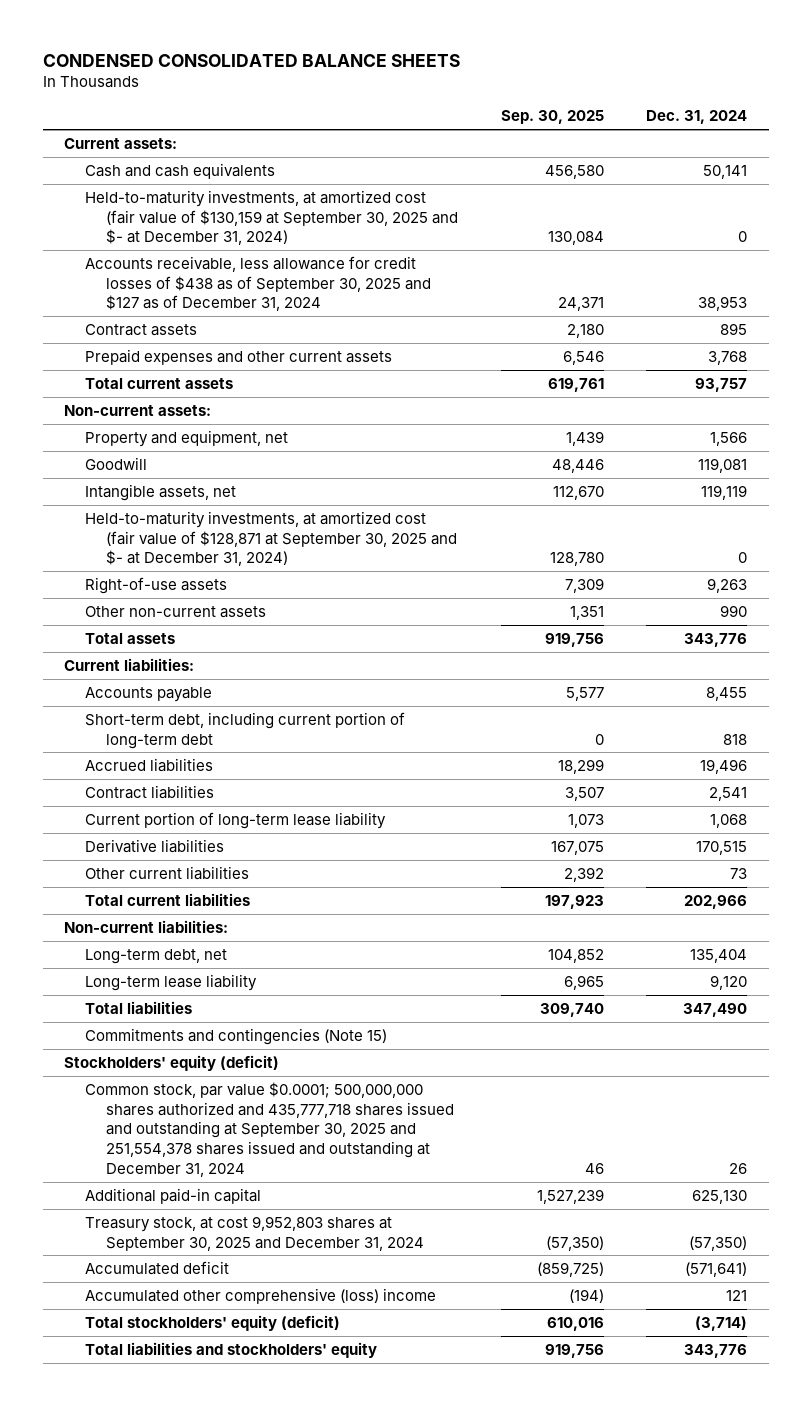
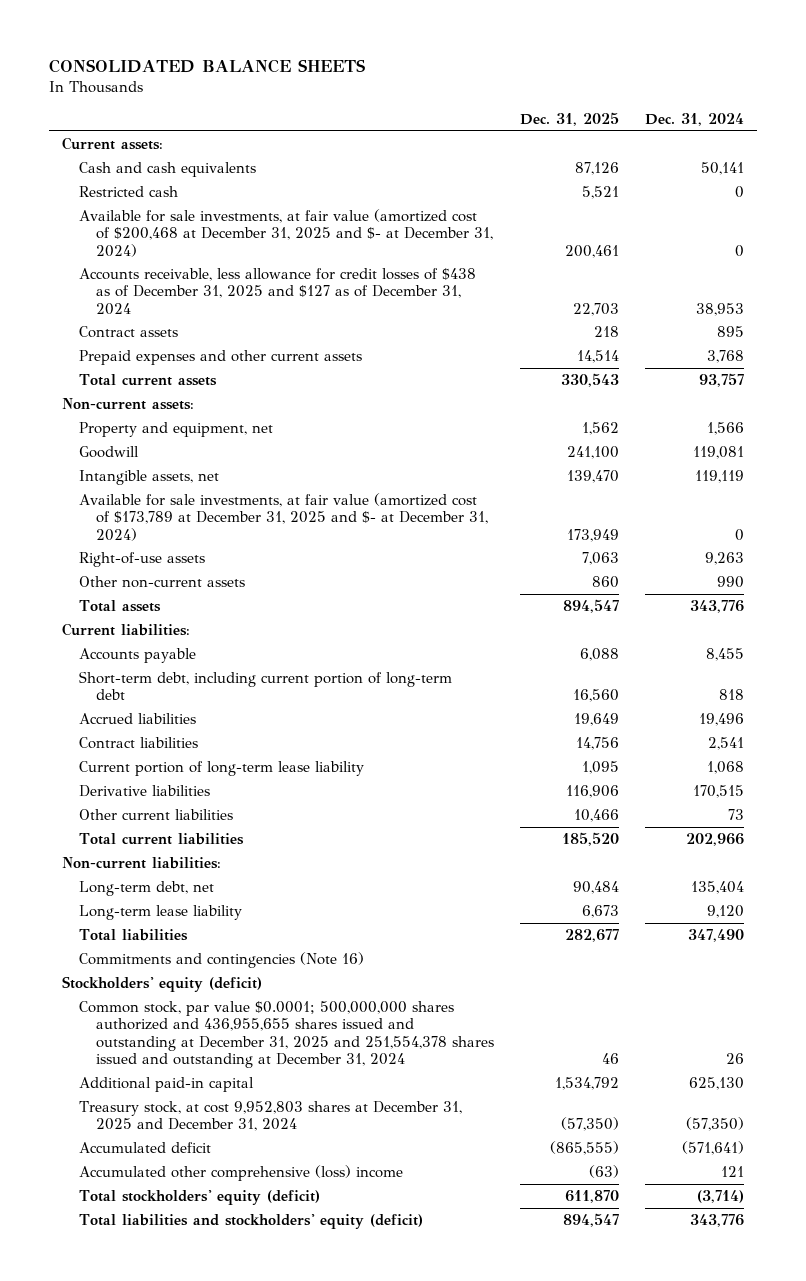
[42,53,460,67] CONDENSED CONSOLIDATED BALANCE SHEETS -> [49,59,366,74] CONSOLIDATED BALANCE SHEETS
[500,110,604,125] Sep. 30, 2025 -> none
none -> [520,112,620,127] Dec. 31, 2025
none -> [79,185,179,197] Restricted cash
[85,189,458,246] Held-to-maturity investments, at amortized cost (fair value of $130,159 at September 30, 2025 and $- at December 31, 2024) -> [79,208,494,257] Available for sale investments, at fair value (amortized cost of $200,468 at December 31, 2025 and $- at December 31, 2024)
[85,255,431,312] Accounts receivable, less allowance for credit losses of $438 as of September 30, 2025 and $127 as of December 31, 2024 -> [79,267,477,315] Accounts receivable, less allowance for credit losses of $438 as of December 31, 2025 and $127 as of December 31, 2024
[85,510,457,567] Held-to-maturity investments, at amortized cost (fair value of $128,871 at September 30, 2025 and $- at December 31, 2024) -> [79,492,489,541] Available for sale investments, at fair value (amortized cost of $173,789 at December 31, 2025 and $- at December 31, 2024)
[85,1027,388,1045] Commitments and contingencies (Note 15) -> [79,951,365,968] Commitments and contingencies (Note 16)
[85,1081,454,1177] Common stock, par value $0.0001; 500,000,000 shares authorized and 435,777,718 shares issued and outstanding at September 30, 2025 and 251,554,378 shares issued and outstanding at December 31, 2024 -> [79,1000,495,1068] Common stock, par value $0.0001; 500,000,000 shares authorized and 436,955,655 shares issued and outstanding at December 31, 2025 and 251,554,378 shares issued and outstanding at December 31, 2024
[85,1215,424,1251] Treasury stock, at cost 9,952,803 shares at September 30, 2025 and December 31, 2024 -> [79,1100,463,1132] Treasury stock, at cost 9,952,803 shares at December 31, 2025 and December 31, 2024
[85,1341,378,1358] Total liabilities and stockholders' equity -> [79,1213,424,1229] Total liabilities and stockholders' equity (deficit)

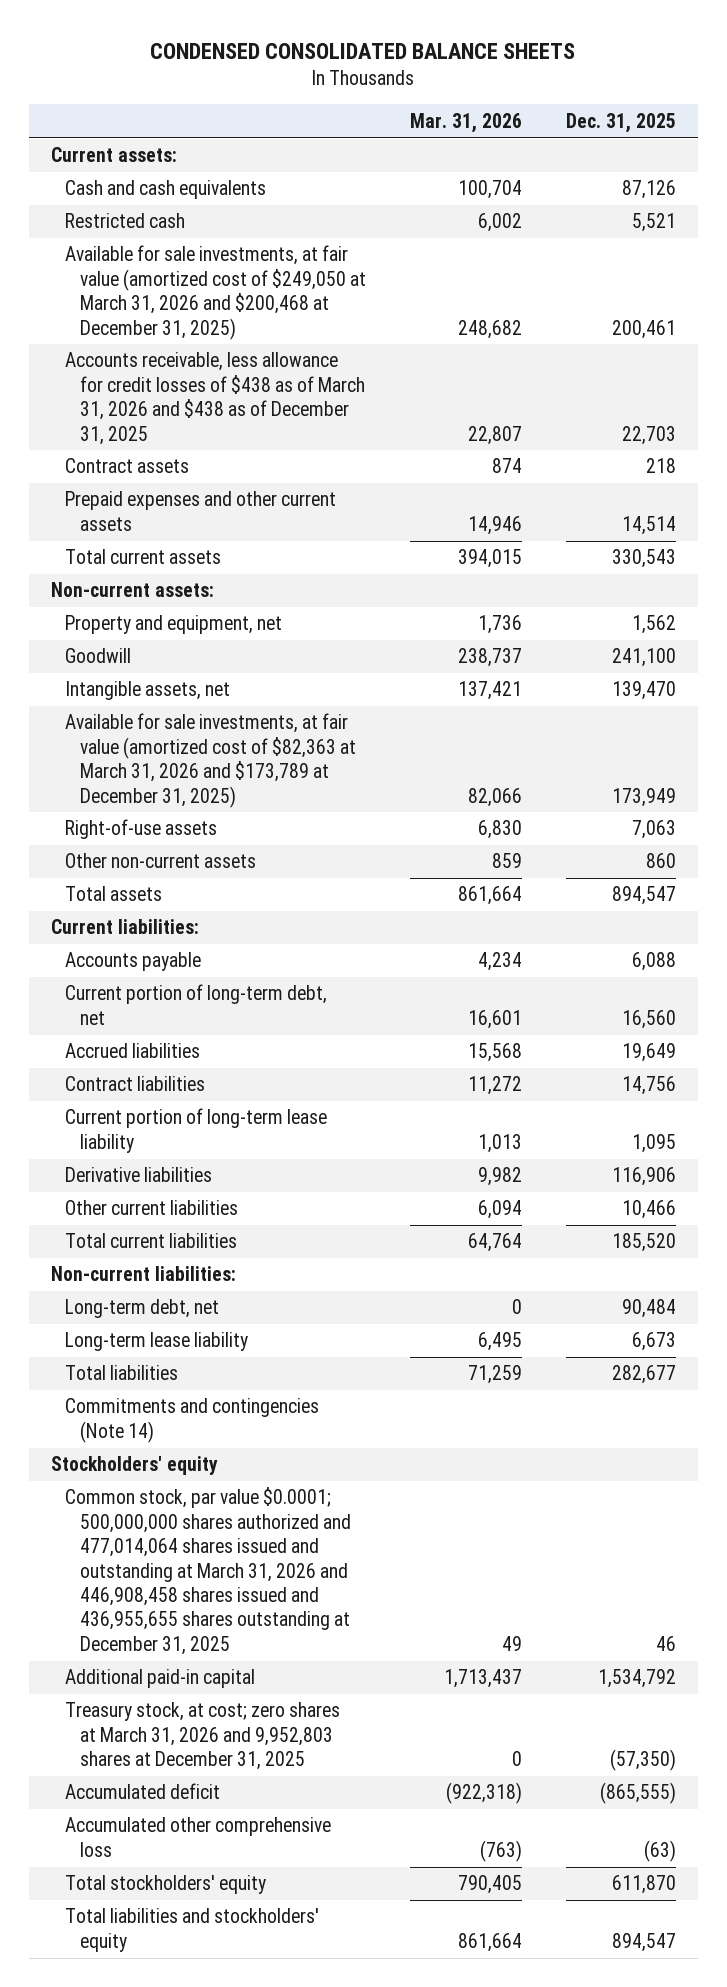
[49,59,366,74] CONSOLIDATED BALANCE SHEETS -> [150,42,576,59] CONDENSED CONSOLIDATED BALANCE SHEETS
[645,113,745,127] Dec. 31, 2024 -> none
none -> [409,112,522,133] Mar. 31, 2026
[79,208,494,257] Available for sale investments, at fair value (amortized cost of $200,468 at December 31, 2025 and $- at December 31, 2024) -> [65,245,366,340] Available for sale investments, at fair value (amortized cost of $249,050 at March 31, 2026 and $200,468 at December 31, 2025)
[79,267,477,315] Accounts receivable, less allowance for credit losses of $438 as of December 31, 2025 and $127 as of December 31, 2024 -> [65,352,365,445] Accounts receivable, less allowance for credit losses of $438 as of March 31, 2026 and $438 as of December 31, 2025
[79,492,489,541] Available for sale investments, at fair value (amortized cost of $173,789 at December 31, 2025 and $- at December 31, 2024) -> [65,713,356,808] Available for sale investments, at fair value (amortized cost of $82,363 at March 31, 2026 and $173,789 at December 31, 2025)
[79,670,453,701] Short-term debt, including current portion of long-term debt -> [65,984,328,1025] Current portion of long-term debt, net
[79,951,365,968] Commitments and contingencies (Note 16) -> [65,1398,320,1443] Commitments and contingencies (Note 14)
[62,975,263,992] Stockholders' equity (deficit) -> [50,1456,218,1476] Stockholders' equity
[79,1000,495,1068] Common stock, par value $0.0001; 500,000,000 shares authorized and 436,955,655 shares issued and outstanding at December 31, 2025 and 251,554,378 shares issued and outstanding at December 31, 2024 -> [65,1487,351,1655] Common stock, par value $0.0001; 500,000,000 shares authorized and 477,014,064 shares issued and outstanding at March 31, 2026 and 446,908,458 shares issued and 436,955,655 shares outstanding at December 31, 2025
[79,1100,463,1132] Treasury stock, at cost 9,952,803 shares at December 31, 2025 and December 31, 2024 -> [65,1702,341,1771] Treasury stock, at cost; zero shares at March 31, 2026 and 9,952,803 shares at December 31, 2025
[79,1164,404,1181] Accumulated other comprehensive (loss) income -> [65,1817,332,1857] Accumulated other comprehensive loss
[79,1189,321,1205] Total stockholders' equity (deficit) -> [65,1875,267,1895] Total stockholders' equity
[79,1213,424,1229] Total liabilities and stockholders' equity (deficit) -> [65,1908,320,1952] Total liabilities and stockholders' equity

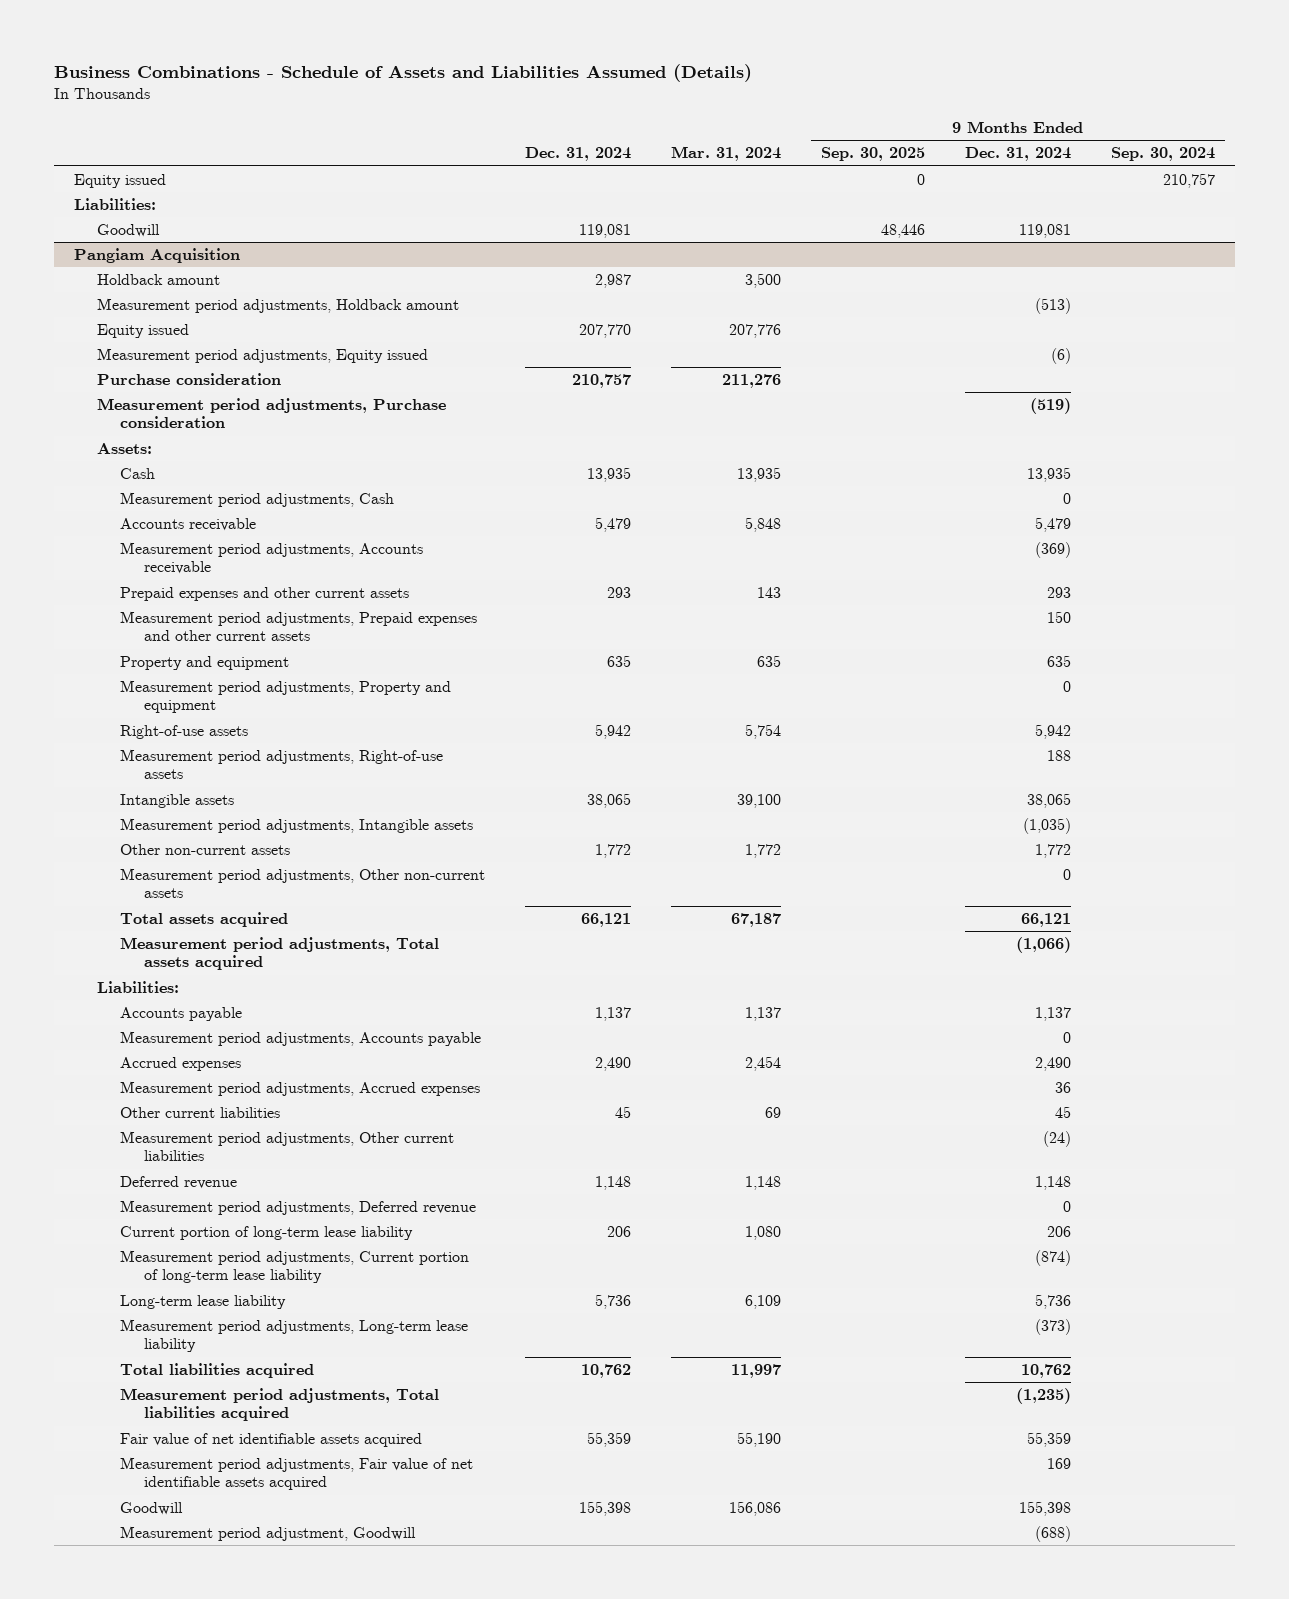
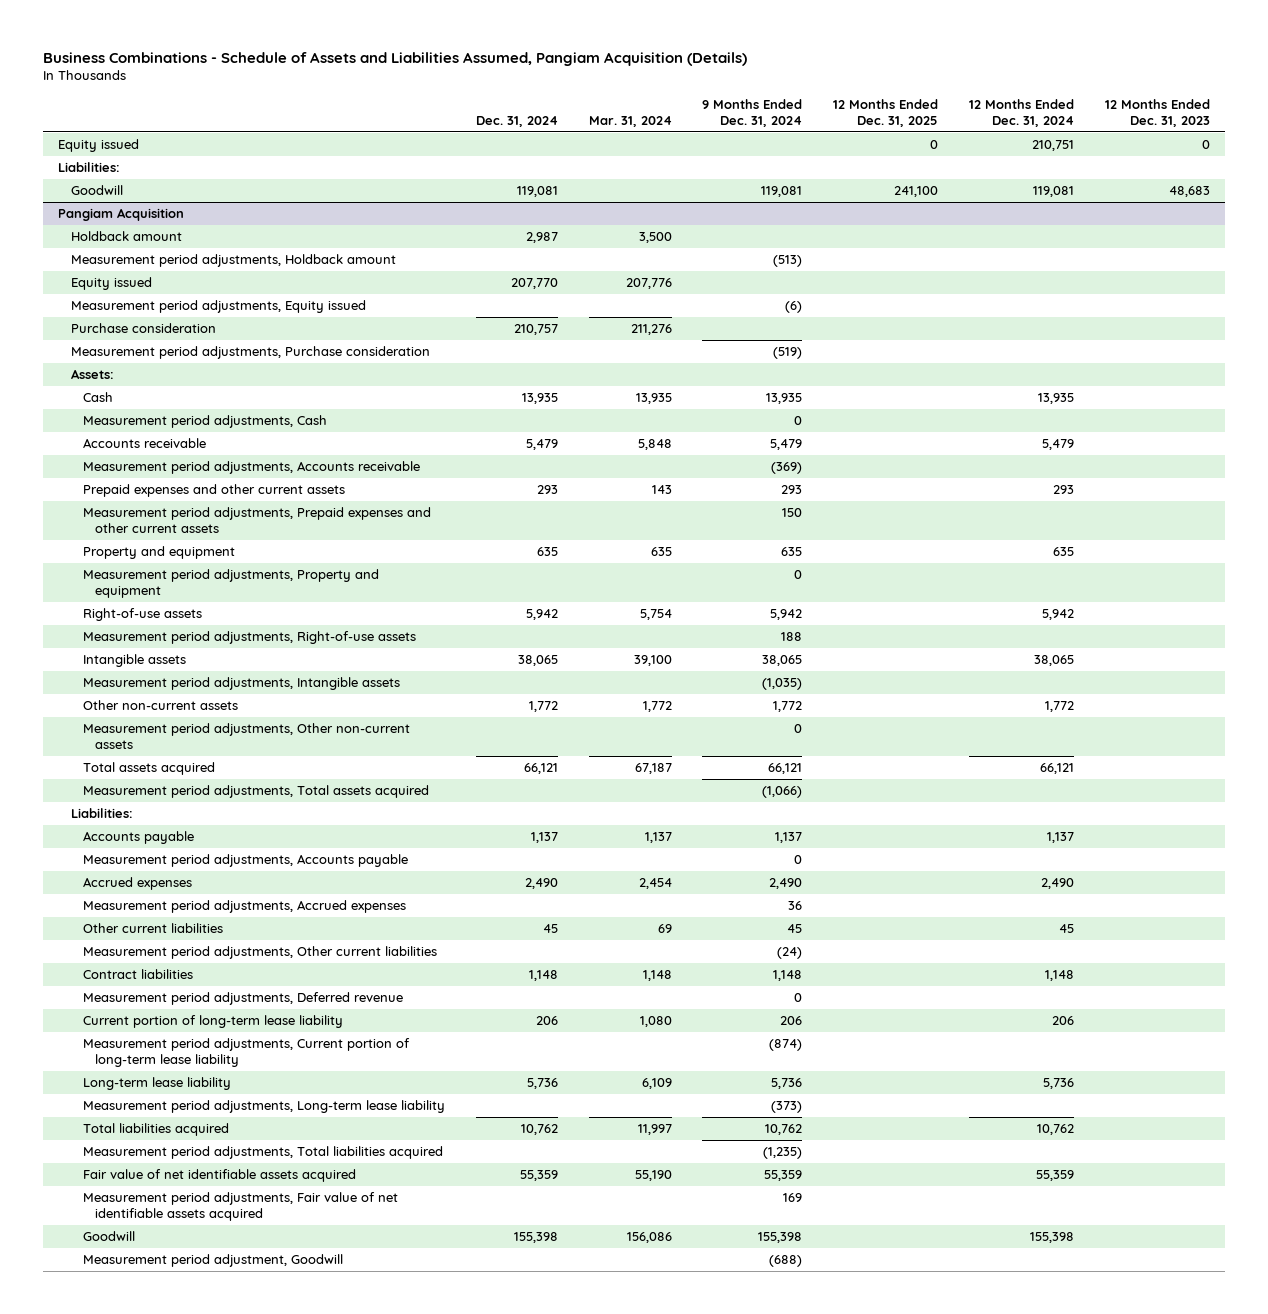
[53,64,752,83] Business Combinations - Schedule of Assets and Liabilities Assumed (Details) -> [42,51,747,66] Business Combinations - Schedule of Assets and Liabilities Assumed, Pangiam Acquisition (Details)
[821,147,926,162] Sep. 30, 2025 -> none
[1110,147,1215,162] Sep. 30, 2024 -> none
none -> [833,99,939,127] 12 Months Ended Dec. 31, 2025
none -> [968,99,1074,127] 12 Months Ended Dec. 31, 2024
none -> [1104,99,1210,127] 12 Months Ended Dec. 31, 2023
[120,1176,238,1190] Deferred revenue -> [83,969,194,980] Contract liabilities

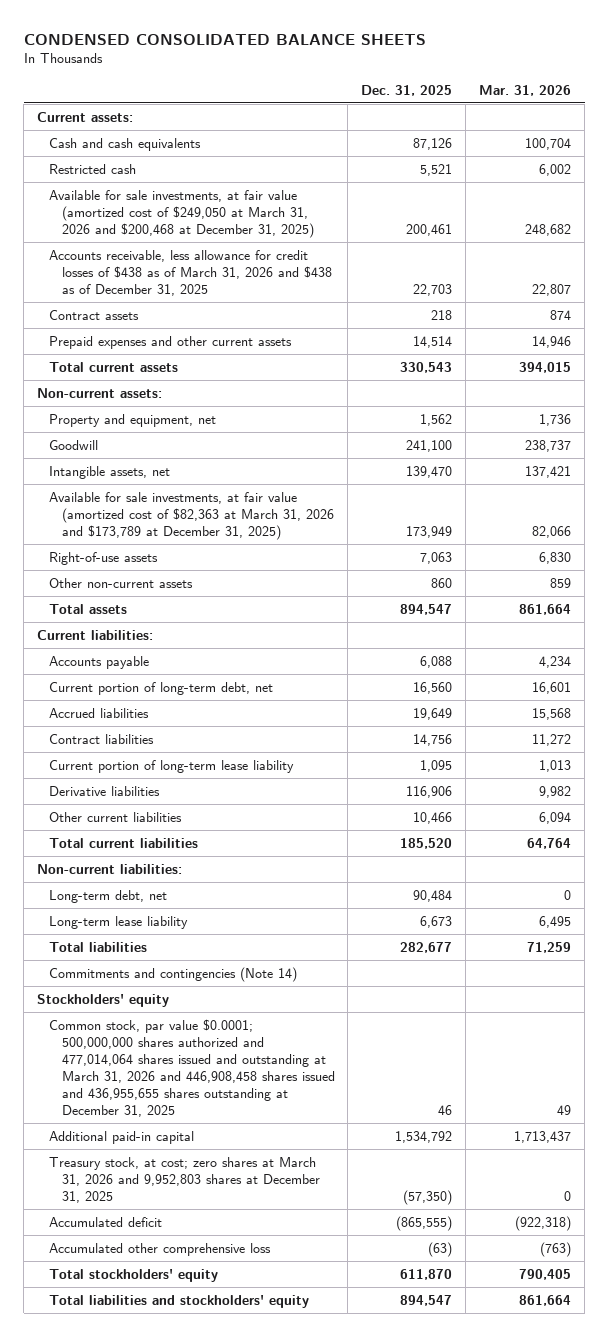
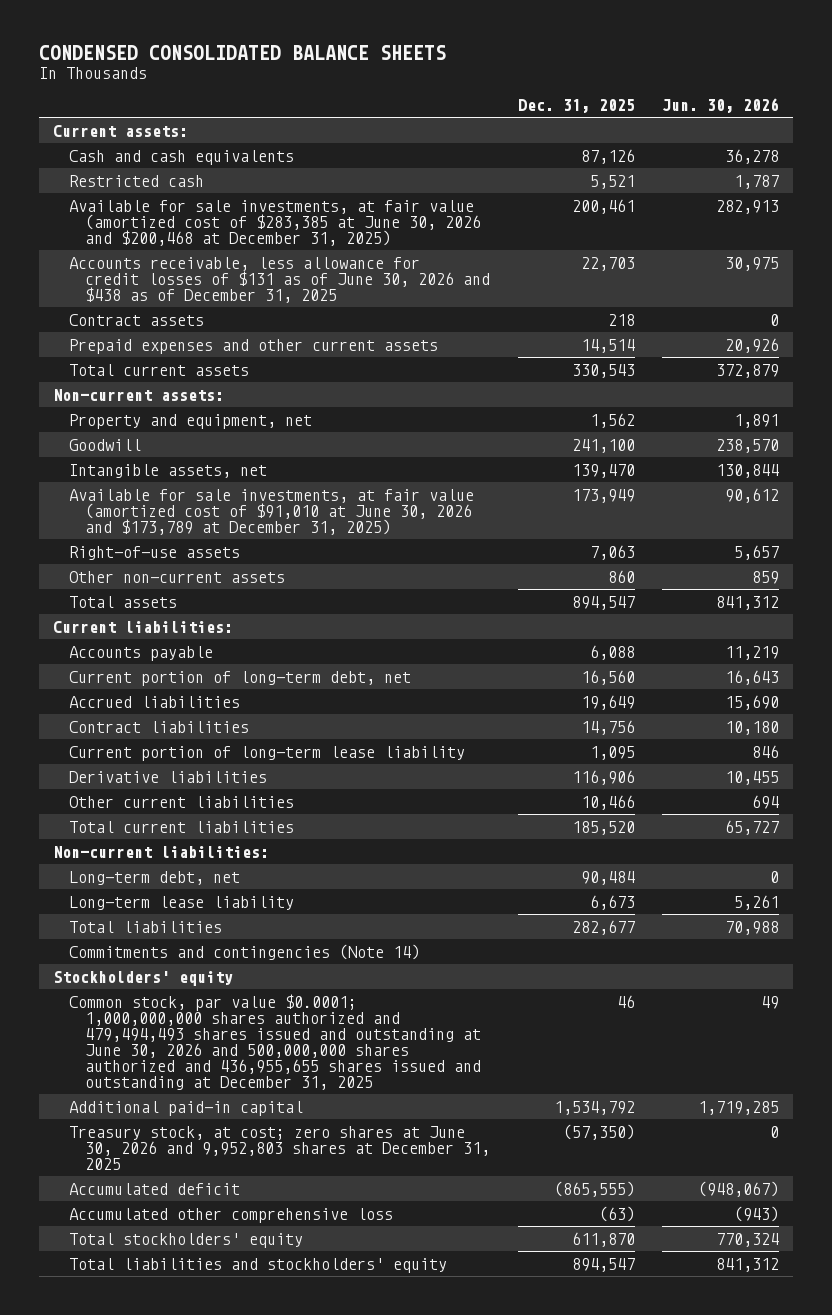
[479,84,572,96] Mar. 31, 2026 -> none
none -> [662,98,780,114] Jun. 30, 2026
[49,189,314,238] Available for sale investments, at fair value (amortized cost of $249,050 at March 31, 2026 and $200,468 at December 31, 2025) -> [68,199,482,246] Available for sale investments, at fair value (amortized cost of $283,385 at June 30, 2026 and $200,468 at December 31, 2025)
[49,249,332,296] Accounts receivable, less allowance for credit losses of $438 as of March 31, 2026 and $438 as of December 31, 2025 -> [68,256,491,303] Accounts receivable, less allowance for credit losses of $131 as of June 30, 2026 and $438 as of December 31, 2025
[49,491,334,540] Available for sale investments, at fair value (amortized cost of $82,363 at March 31, 2026 and $173,789 at December 31, 2025) -> [68,488,474,535] Available for sale investments, at fair value (amortized cost of $91,010 at June 30, 2026 and $173,789 at December 31, 2025)
[49,1018,335,1117] Common stock, par value $0.0001; 500,000,000 shares authorized and 477,014,064 shares issued and outstanding at March 31, 2026 and 446,908,458 shares issued and 436,955,655 shares outstanding at December 31, 2025 -> [68,993,482,1091] Common stock, par value $0.0001; 1,000,000,000 shares authorized and 479,494,493 shares issued and outstanding at June 30, 2026 and 500,000,000 shares authorized and 436,955,655 shares issued and outstanding at December 31, 2025
[49,1156,320,1203] Treasury stock, at cost; zero shares at March 31, 2026 and 9,952,803 shares at December 31, 2025 -> [68,1125,491,1170] Treasury stock, at cost; zero shares at June 30, 2026 and 9,952,803 shares at December 31, 2025

